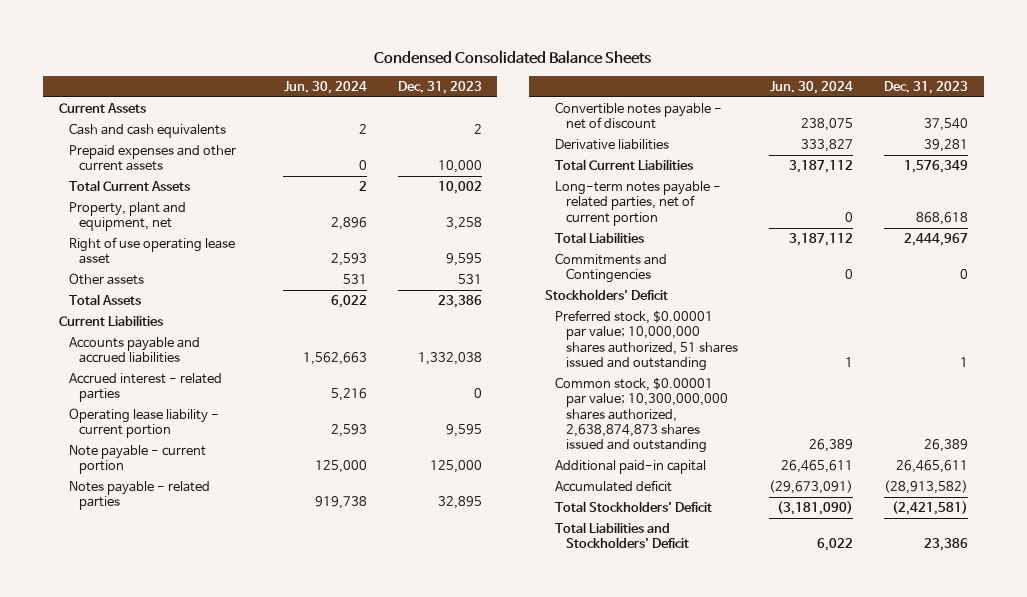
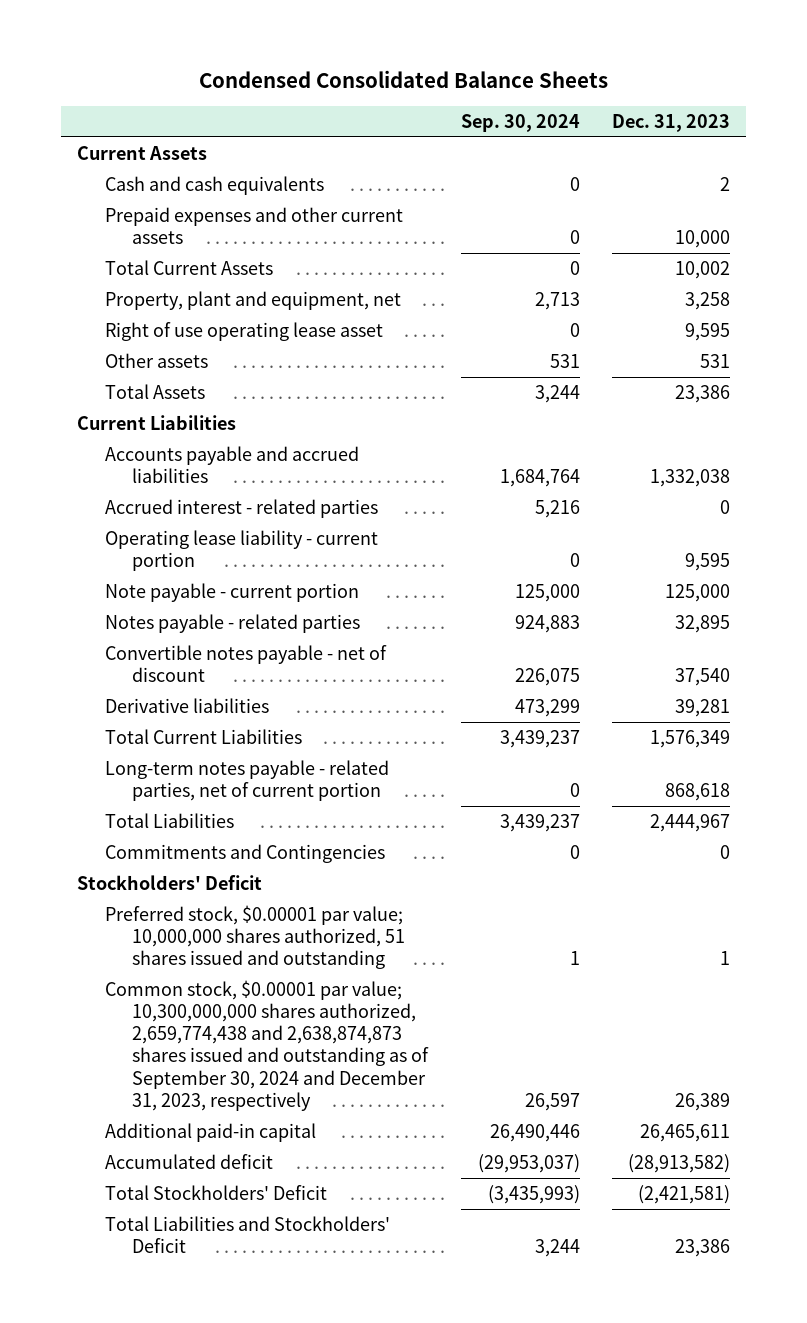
[283,80,367,94] Jun. 30, 2024 -> none
none -> [460,113,580,132] Sep. 30, 2024
[555,377,728,454] Common stock, $0.00001 par value; 10,300,000,000 shares authorized, 2,638,874,873 shares issued and outstanding -> [104,979,430,1111] Common stock, $0.00001 par value; 10,300,000,000 shares authorized, 2,659,774,438 and 2,638,874,873 shares issued and outstanding as of September 30, 2024 and December 31, 2023, respectively

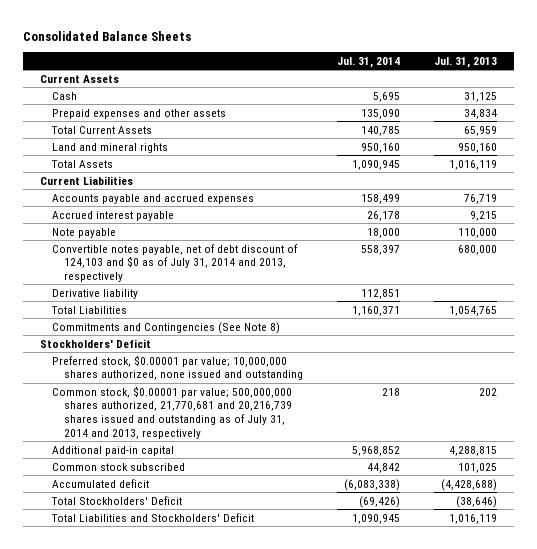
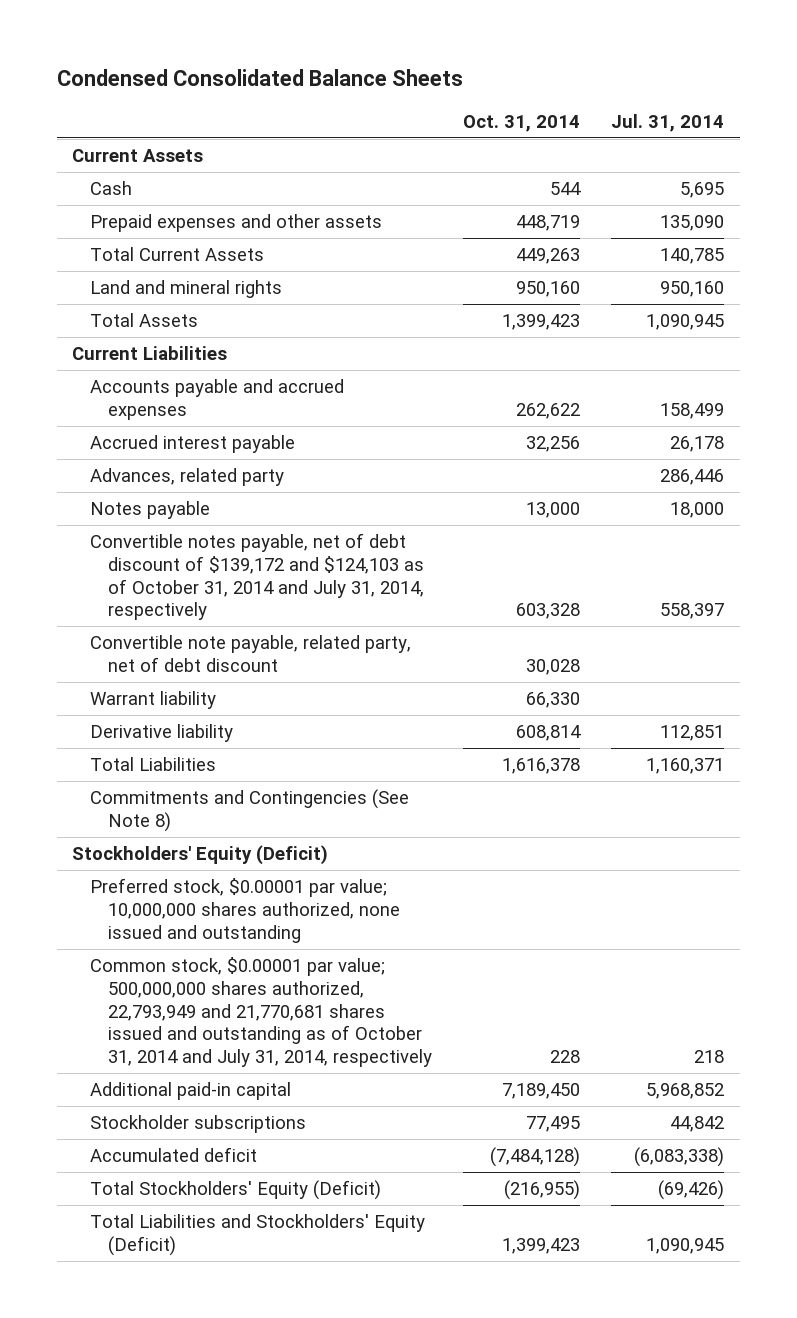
[23,31,192,42] Consolidated Balance Sheets -> [56,68,463,86] Condensed Consolidated Balance Sheets
[433,56,497,68] Jul. 31, 2013 -> none
none -> [463,114,581,132] Oct. 31, 2014
none -> [90,468,285,487] Advances, related party
[52,227,117,238] Note payable -> [90,501,211,520] Notes payable
[52,243,299,282] Convertible notes payable, net of debt discount of 124,103 and $0 as of July 31, 2014 and 2013, respectively -> [90,533,424,621] Convertible notes payable, net of debt discount of $139,172 and $124,103 as of October 31, 2014 and July 31, 2014, respectively
none -> [90,635,412,672] Convertible note payable, related party, net of debt discount
none -> [90,691,217,710] Warrant liability
[40,338,152,348] Stockholders' Deficit -> [72,845,329,866] Stockholders' Equity (Deficit)
[52,385,293,439] Common stock, $0.00001 par value; 500,000,000 shares authorized, 21,770,681 and 20,216,739 shares issued and outstanding as of July 31, 2014 and 2013, respectively -> [90,957,432,1067] Common stock, $0.00001 par value; 500,000,000 shares authorized, 22,793,949 and 21,770,681 shares issued and outstanding as of October 31, 2014 and July 31, 2014, respectively
[52,462,186,471] Common stock subscribed -> [90,1115,307,1134] Stockholder subscriptions
[51,495,183,505] Total Stockholders' Deficit -> [90,1180,382,1201] Total Stockholders' Equity (Deficit)
[51,512,255,522] Total Liabilities and Stockholders' Deficit -> [90,1214,426,1256] Total Liabilities and Stockholders' Equity (Deficit)

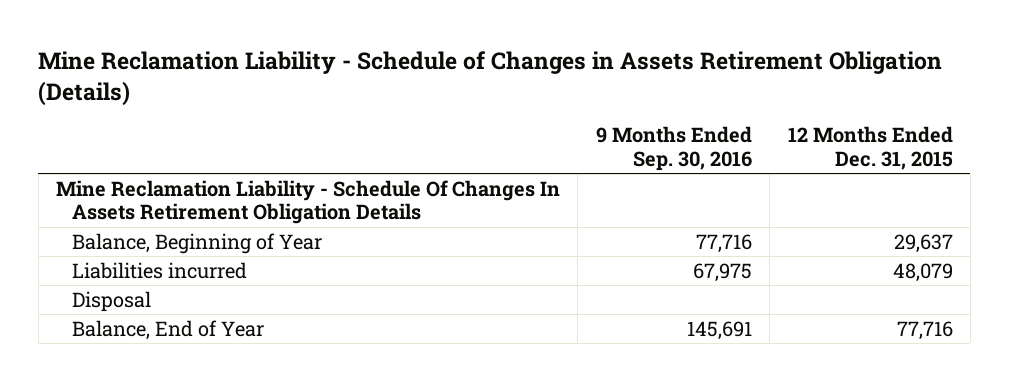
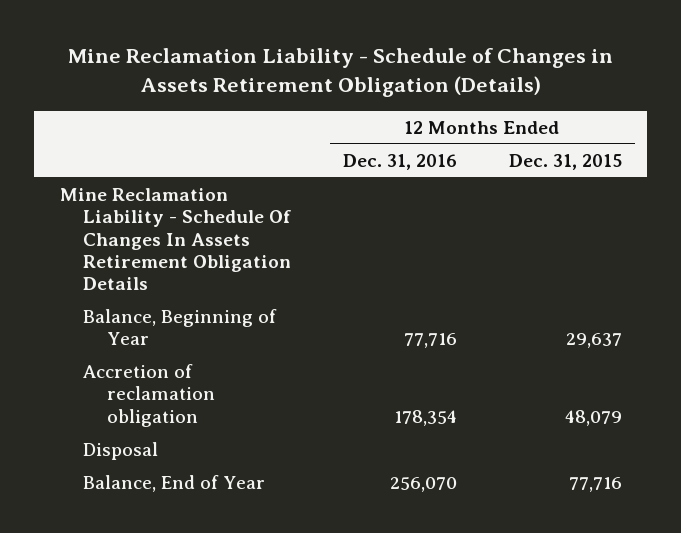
[595,126,752,171] 9 Months Ended Sep. 30, 2016 -> none
none -> [342,153,457,170] Dec. 31, 2016
[71,261,247,279] Liabilities incurred -> [83,363,216,427] Accretion of reclamation obligation

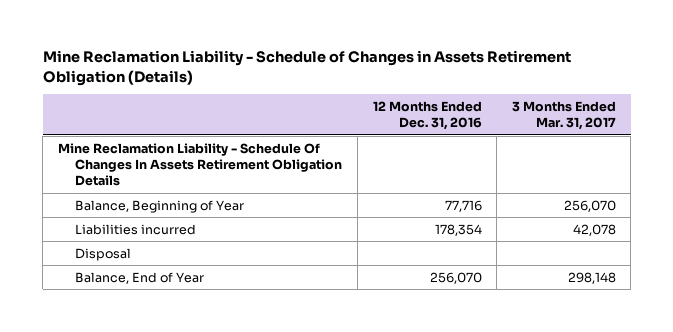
[508,153,622,170] Dec. 31, 2015 -> none
none -> [511,101,616,131] 3 Months Ended Mar. 31, 2017
[83,363,216,427] Accretion of reclamation obligation -> [75,223,197,235] Liabilities incurred

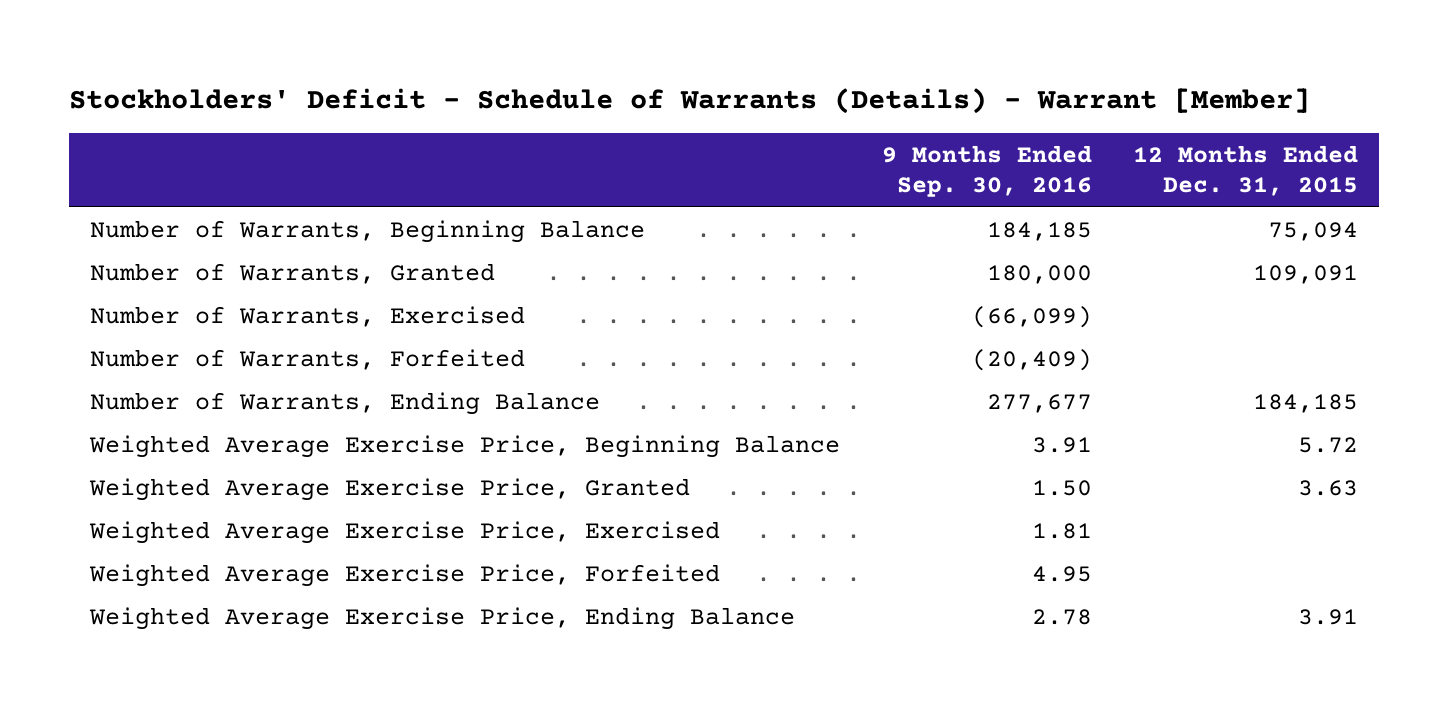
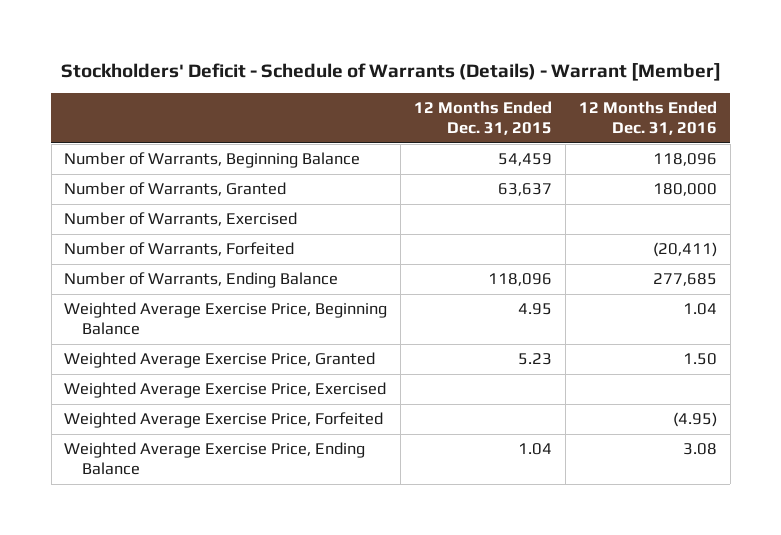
[881,145,1092,198] 9 Months Ended Sep. 30, 2016 -> none
none -> [578,101,717,135] 12 Months Ended Dec. 31, 2016
[1267,221,1358,241] 75,094 -> [498,153,553,167] 54,459
[1252,264,1358,284] 109,091 -> [498,183,553,197] 63,637
[1252,393,1358,413] 184,185 -> [488,273,553,287] 118,096
[1297,436,1358,453] 5.72 -> [518,303,553,316] 4.95
[1297,479,1358,496] 3.63 -> [518,353,553,366] 5.23
[1297,608,1358,625] 3.91 -> [518,443,553,456] 1.04

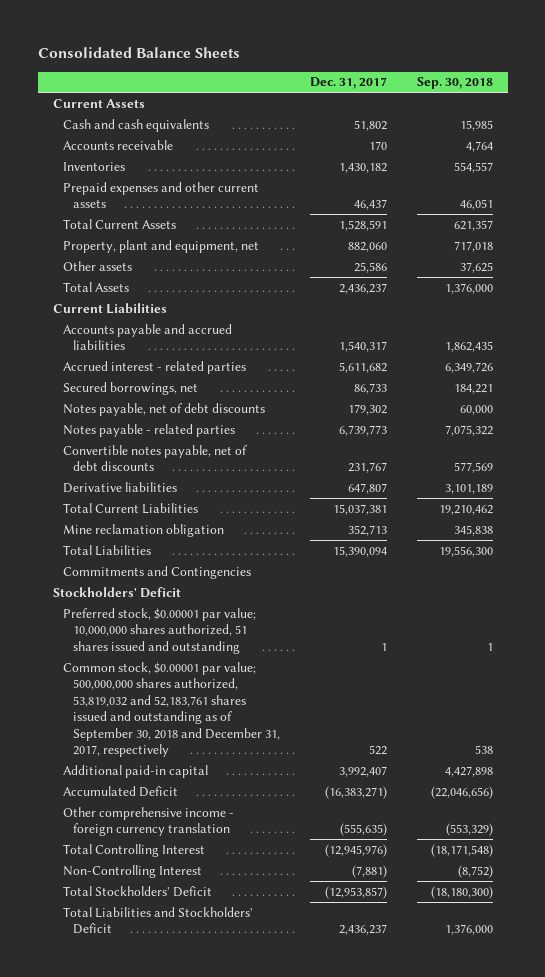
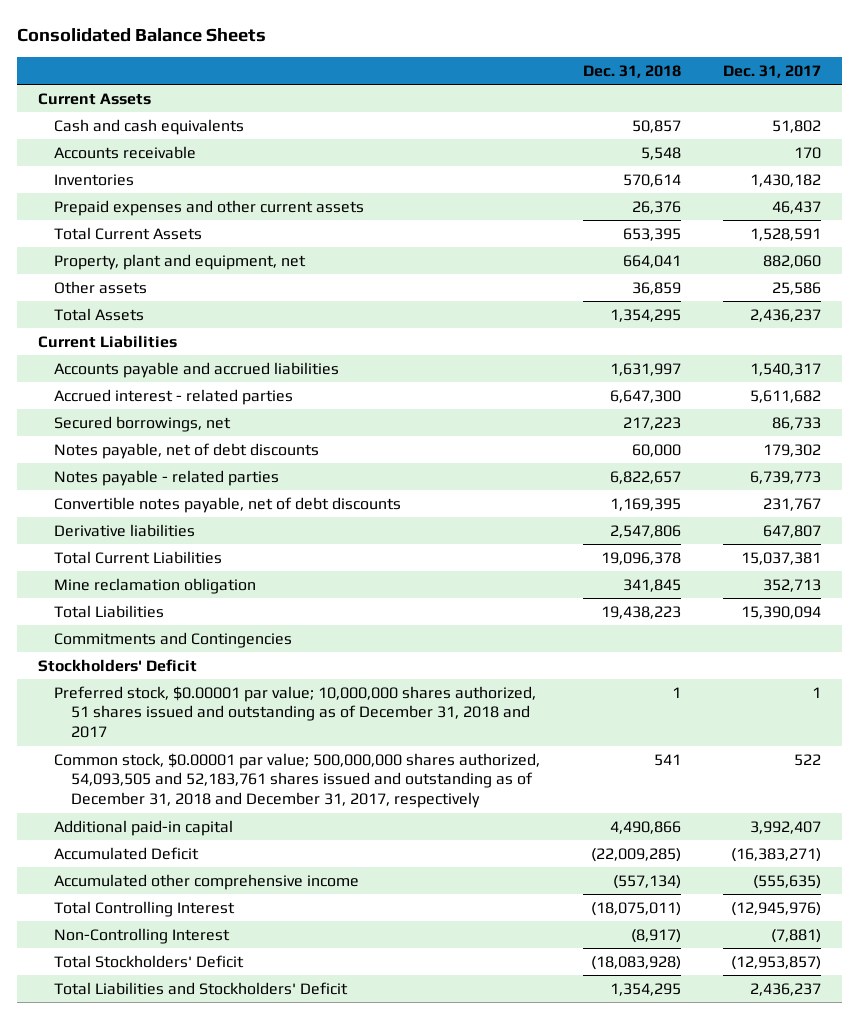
[416,77,493,90] Sep. 30, 2018 -> none
none -> [582,65,681,79] Dec. 31, 2018
[62,607,256,654] Preferred stock, $0.00001 par value; 10,000,000 shares authorized, 51 shares issued and outstanding -> [54,685,537,739] Preferred stock, $0.00001 par value; 10,000,000 shares authorized, 51 shares issued and outstanding as of December 31, 2018 and 2017
[62,661,280,758] Common stock, $0.00001 par value; 500,000,000 shares authorized, 53,819,032 and 52,183,761 shares issued and outstanding as of September 30, 2018 and December 31, 2017, respectively -> [54,752,541,809] Common stock, $0.00001 par value; 500,000,000 shares authorized, 54,093,505 and 52,183,761 shares issued and outstanding as of December 31, 2018 and December 31, 2017, respectively
[62,806,234,837] Other comprehensive income - foreign currency translation -> [54,873,360,890] Accumulated other comprehensive income

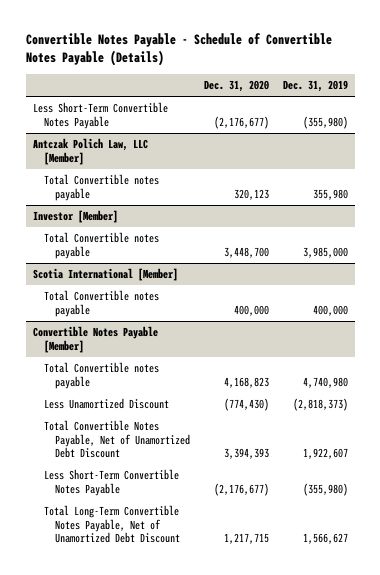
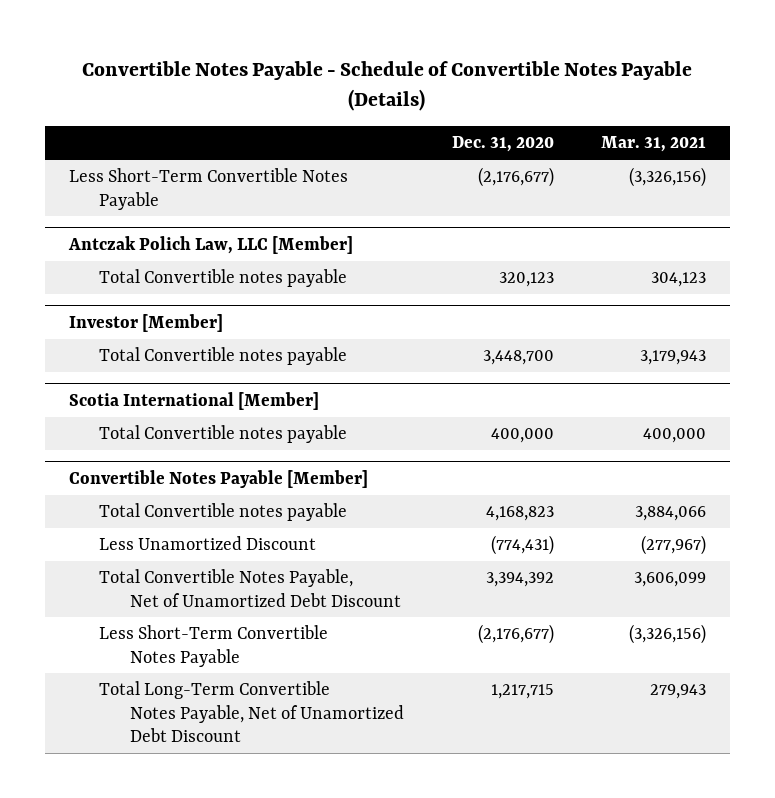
[282,80,348,93] Dec. 31, 2019 -> none
none -> [601,136,707,153] Mar. 31, 2021
[223,398,269,412] (774,430) -> [490,535,554,556] (774,431)
[223,448,269,460] 3,394,393 -> [485,572,554,588] 3,394,392

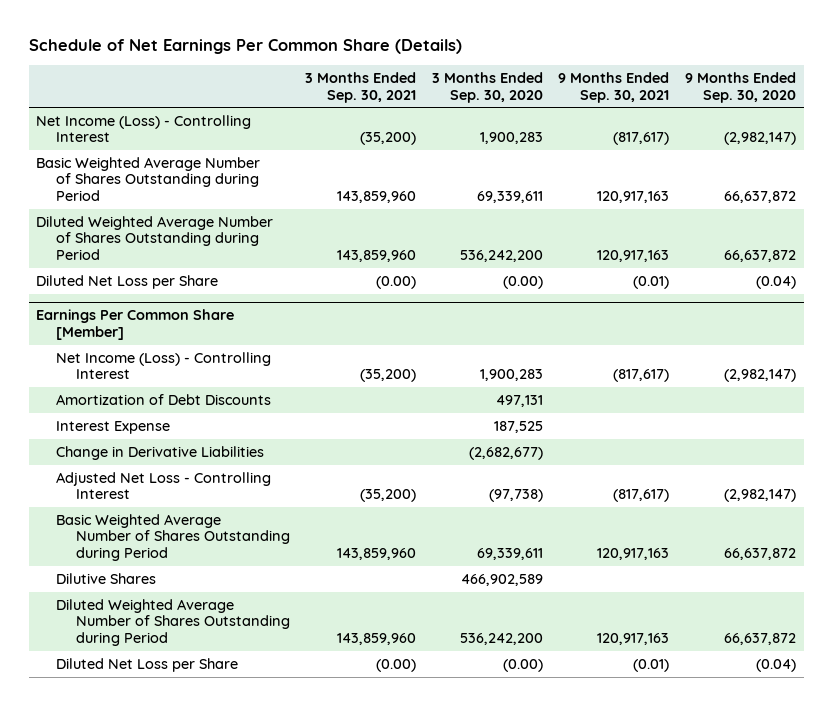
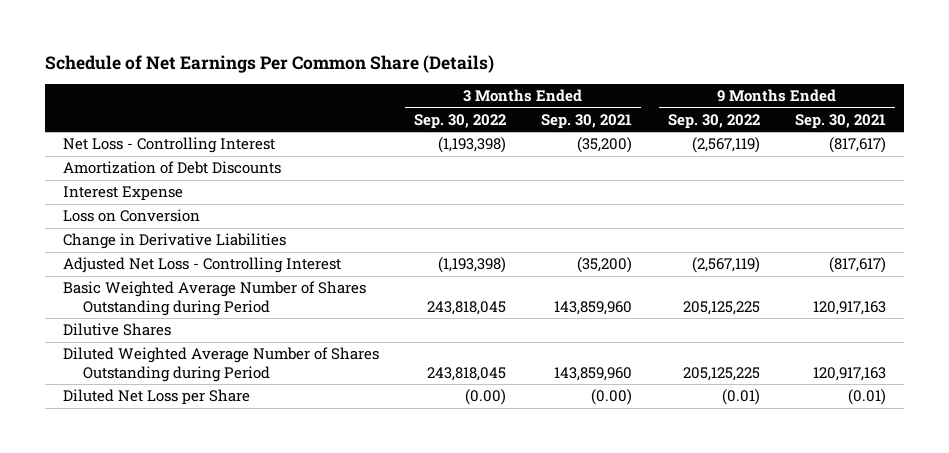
[431,72,543,103] 3 Months Ended Sep. 30, 2020 -> none
[684,72,796,103] 9 Months Ended Sep. 30, 2020 -> none
none -> [414,113,507,129] Sep. 30, 2022
none -> [667,113,760,129] Sep. 30, 2022
[36,156,261,201] Basic Weighted Average Number of Shares Outstanding during Period -> none
[36,215,274,260] Diluted Weighted Average Number of Shares Outstanding during Period -> none
[36,274,219,289] Diluted Net Loss per Share -> none
[36,309,235,340] Earnings Per Common Share [Member] -> none
[56,351,272,380] Net Income (Loss) - Controlling Interest -> none
[36,114,252,143] Net Income (Loss) - Controlling Interest -> [62,137,275,154] Net Loss - Controlling Interest
none -> [62,209,200,223] Loss on Conversion

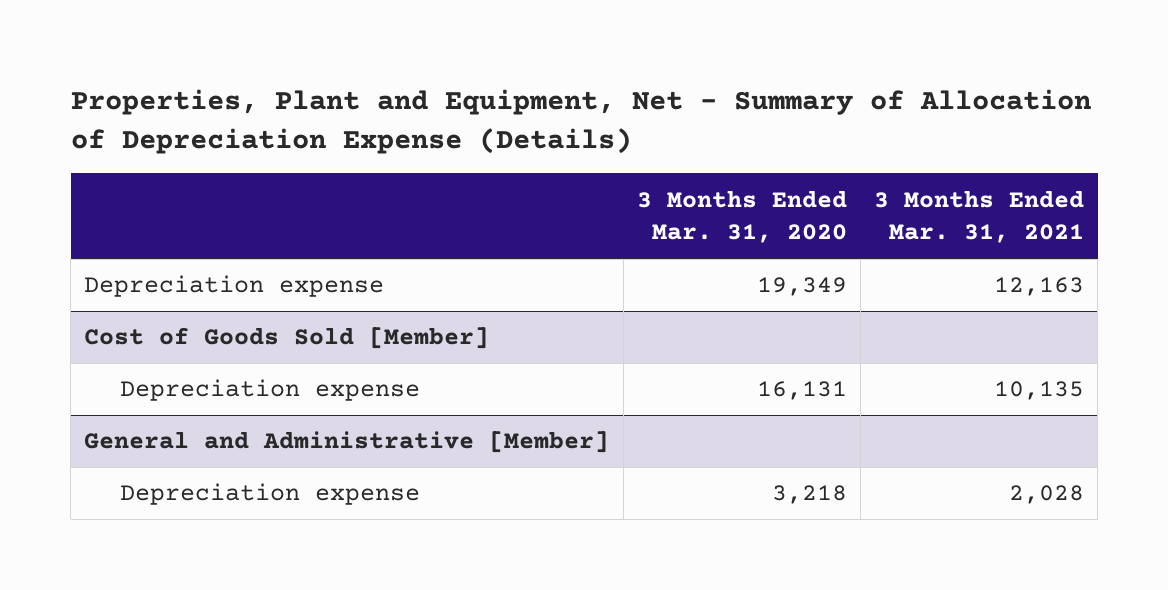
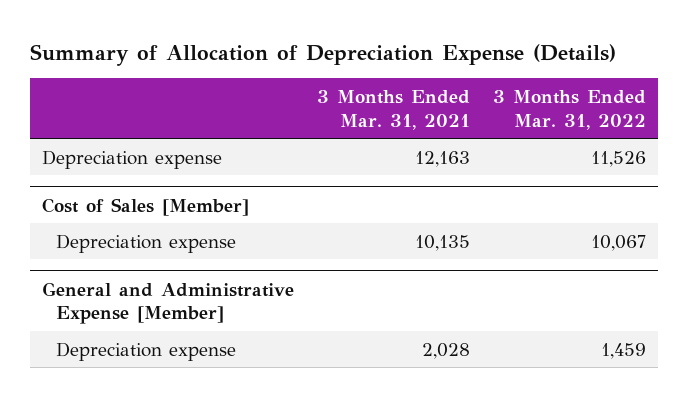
[70,89,1091,155] Properties, Plant and Equipment, Net - Summary of Allocation of Depreciation Expense (Details) -> [30,43,617,66] Summary of Allocation of Depreciation Expense (Details)
[636,189,847,244] 3 Months Ended Mar. 31, 2020 -> none
none -> [493,89,647,130] 3 Months Ended Mar. 31, 2022
[84,327,490,350] Cost of Goods Sold [Member] -> [41,197,249,216] Cost of Sales [Member]
[84,431,610,454] General and Administrative [Member] -> [41,281,294,325] General and Administrative Expense [Member]

